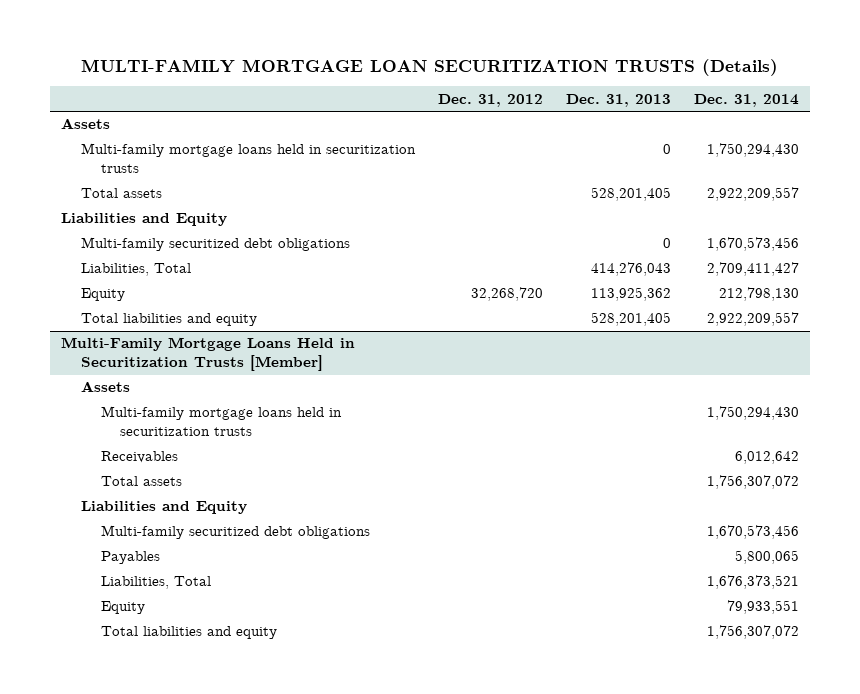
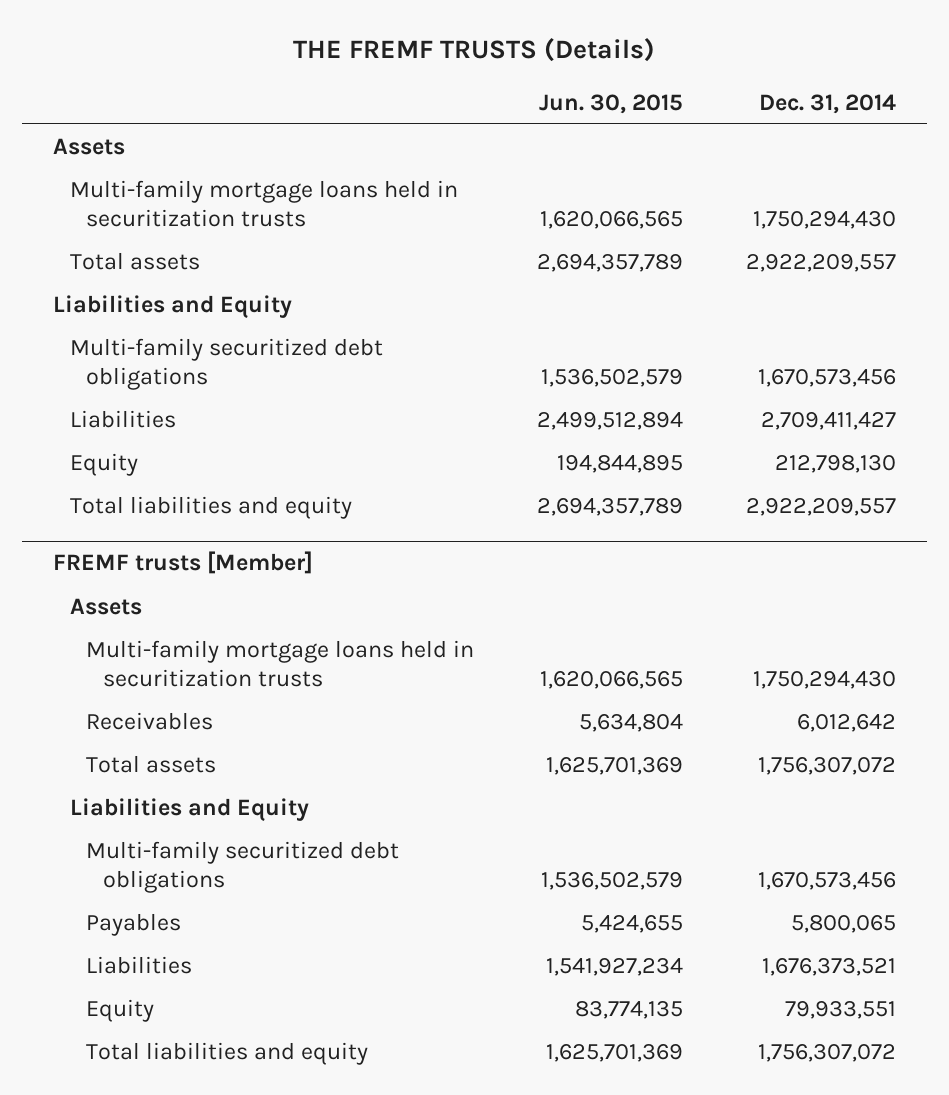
[81,59,779,77] MULTI-FAMILY MORTGAGE LOAN SECURITIZATION TRUSTS (Details) -> [293,37,656,62] THE FREMF TRUSTS (Details)
[437,93,543,107] Dec. 31, 2012 -> none
[565,93,671,107] Dec. 31, 2013 -> none
none -> [539,93,684,114] Jun. 30, 2015
[80,263,191,277] Liabilities, Total -> [69,409,176,428] Liabilities
[61,337,356,372] Multi-Family Mortgage Loans Held in Securitization Trusts [Member] -> none
none -> [52,551,313,575] FREMF trusts [Member]
[100,576,211,590] Liabilities, Total -> [86,955,193,974] Liabilities

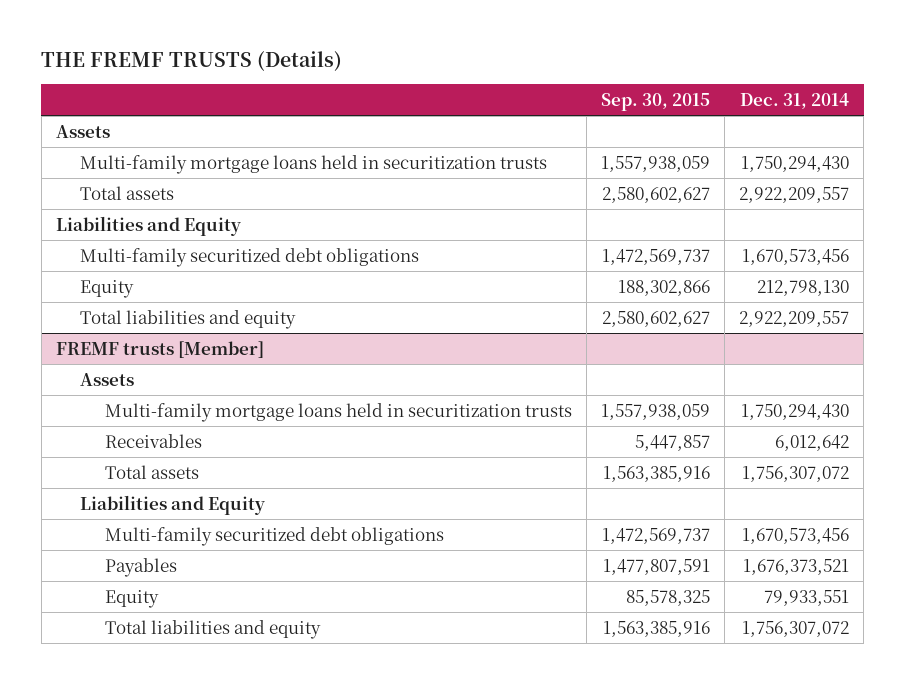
[539,93,684,114] Jun. 30, 2015 -> none
none -> [601,92,711,111] Sep. 30, 2015
[69,409,176,428] Liabilities -> none
[86,955,193,974] Liabilities -> none
[790,914,896,933] 5,800,065 -> [743,558,850,575] 1,676,373,521

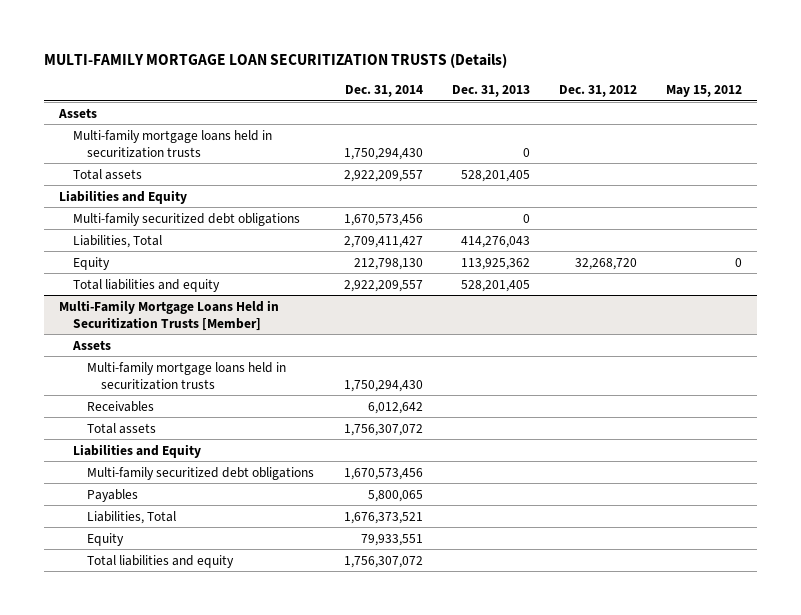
[41,51,343,72] THE FREMF TRUSTS (Details) -> [44,53,508,69] MULTI-FAMILY MORTGAGE LOAN SECURITIZATION TRUSTS (Details)
[601,92,711,111] Sep. 30, 2015 -> none
none -> [451,84,530,97] Dec. 31, 2013
none -> [559,84,638,97] Dec. 31, 2012
none -> [666,84,743,97] May 15, 2012
none -> [73,234,163,248] Liabilities, Total
[55,340,264,358] FREMF trusts [Member] -> none
none -> [59,299,280,331] Multi-Family Mortgage Loans Held in Securitization Trusts [Member]
[743,558,850,575] 1,676,373,521 -> [367,489,423,502] 5,800,065
none -> [87,510,177,524] Liabilities, Total

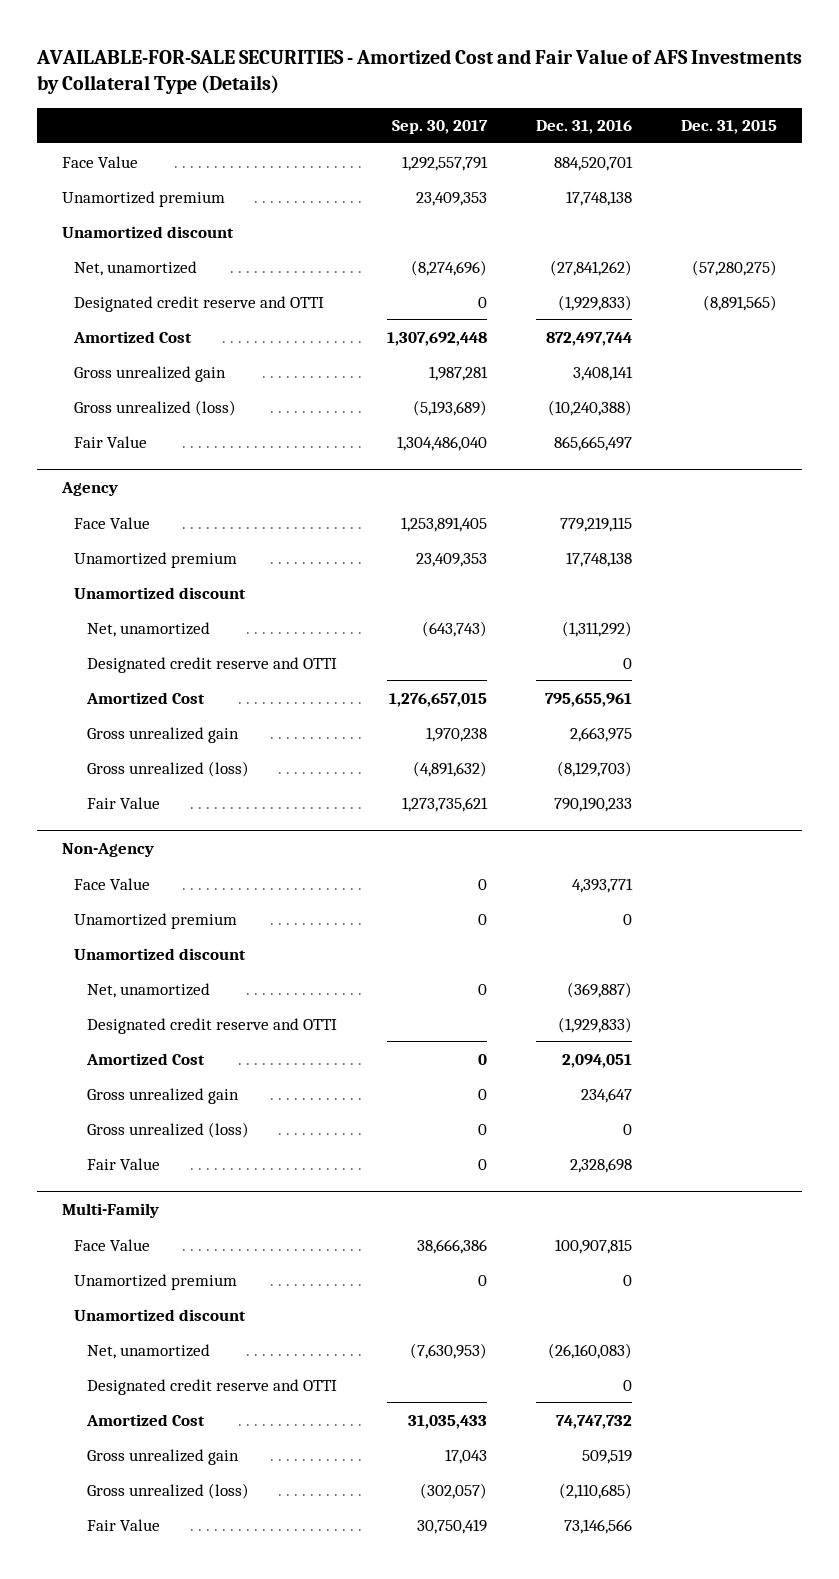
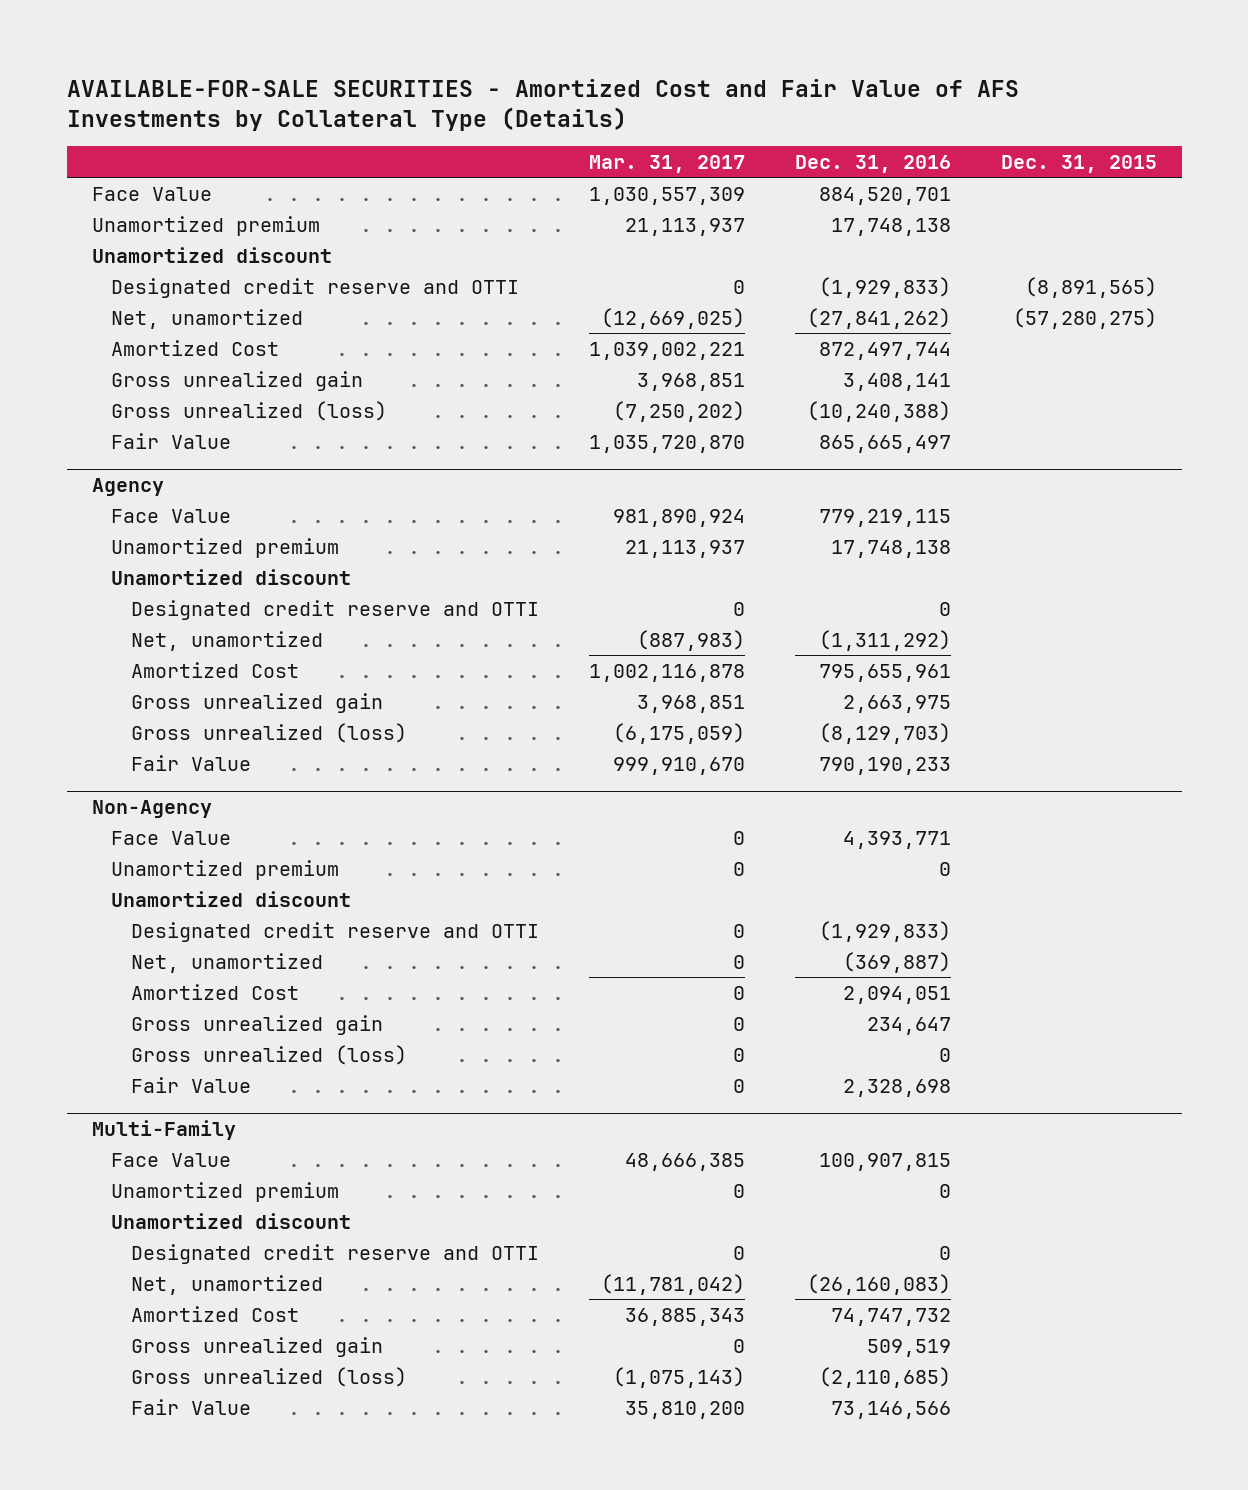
[391,120,488,135] Sep. 30, 2017 -> none
none -> [588,154,745,173] Mar. 31, 2017
[74,260,198,276] Net, unamortized -> [111,308,304,329] Net, unamortized
[87,621,211,637] Net, unamortized -> [131,630,324,651] Net, unamortized
[87,982,211,998] Net, unamortized -> [131,952,324,973] Net, unamortized
[87,1343,211,1359] Net, unamortized -> [131,1274,324,1295] Net, unamortized

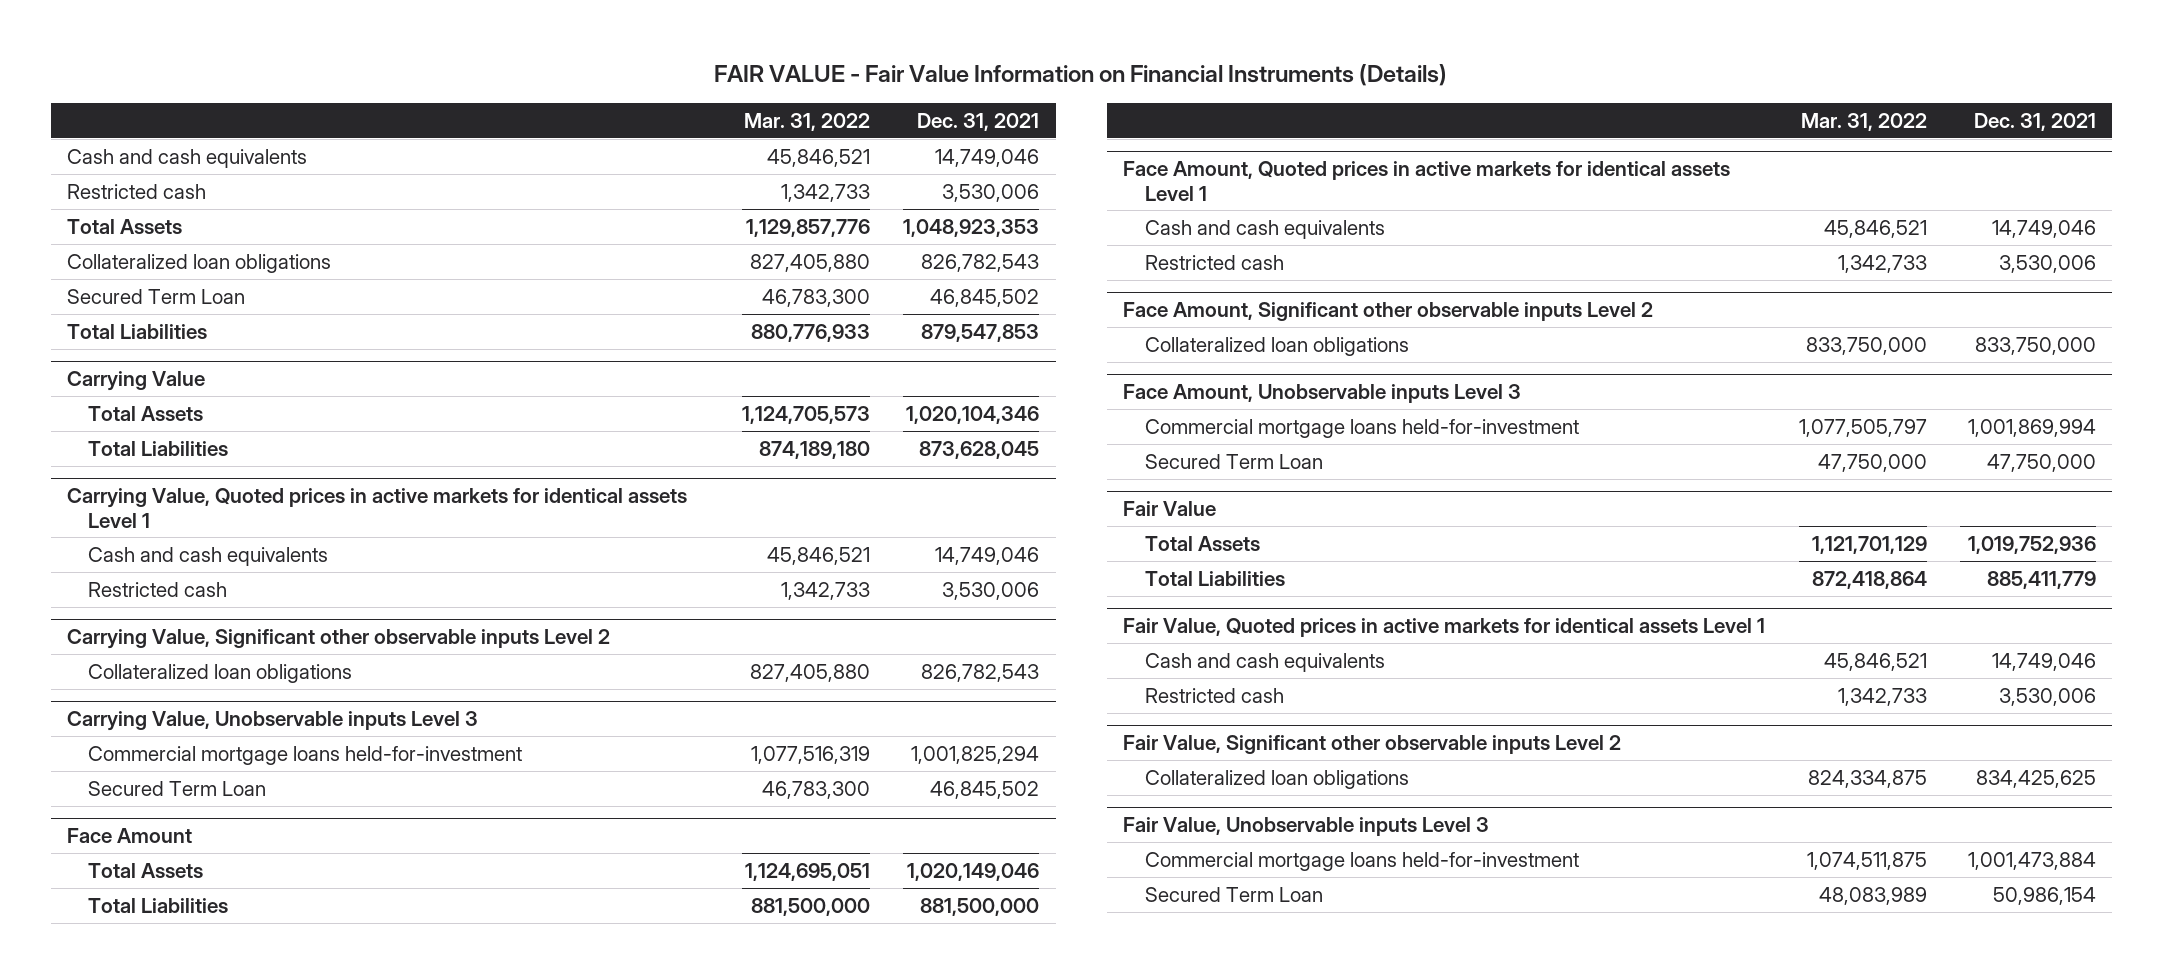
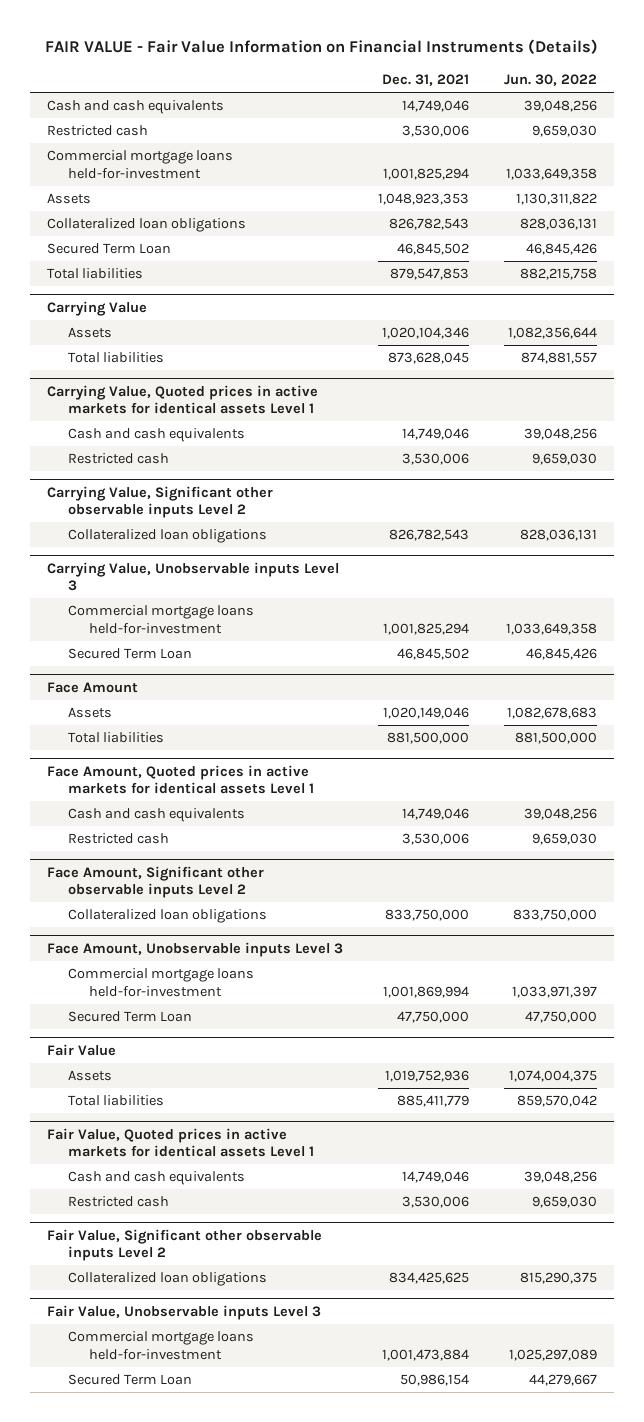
[744,112,871,131] Mar. 31, 2022 -> none
none -> [503,74,597,87] Jun. 30, 2022
none -> [47,150,234,179] Commercial mortgage loans held-for-investment
[67,218,183,234] Total Assets -> [47,193,92,205] Assets
[67,323,208,339] Total Liabilities -> [47,268,144,280] Total liabilities
[88,405,204,421] Total Assets -> [68,327,113,339] Assets
[88,440,229,456] Total Liabilities -> [68,352,165,364] Total liabilities
[88,862,204,878] Total Assets -> [68,707,113,719] Assets
[88,897,229,913] Total Liabilities -> [68,732,165,744] Total liabilities
[1144,535,1260,551] Total Assets -> [68,1070,113,1082] Assets
[1144,570,1285,586] Total Liabilities -> [68,1095,165,1107] Total liabilities

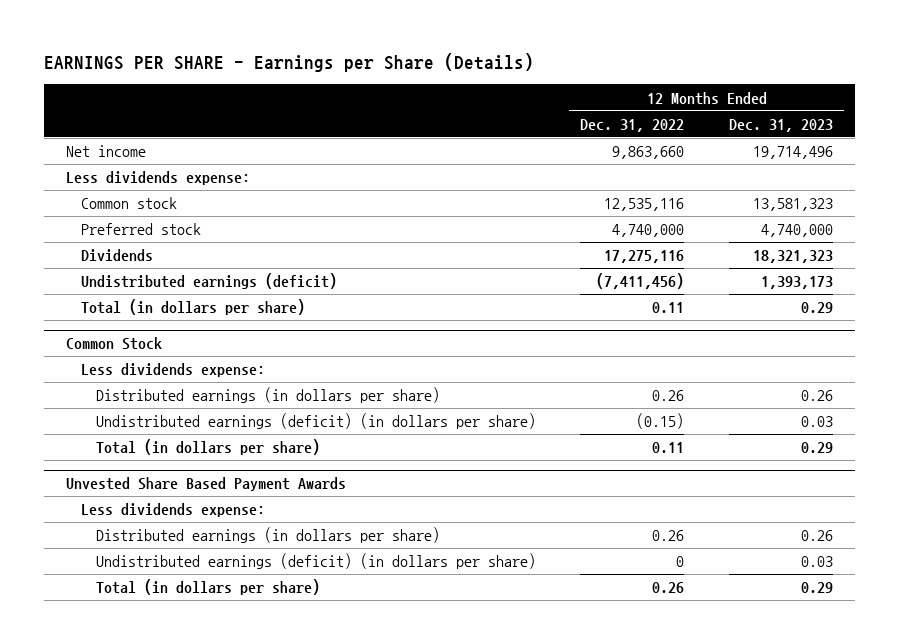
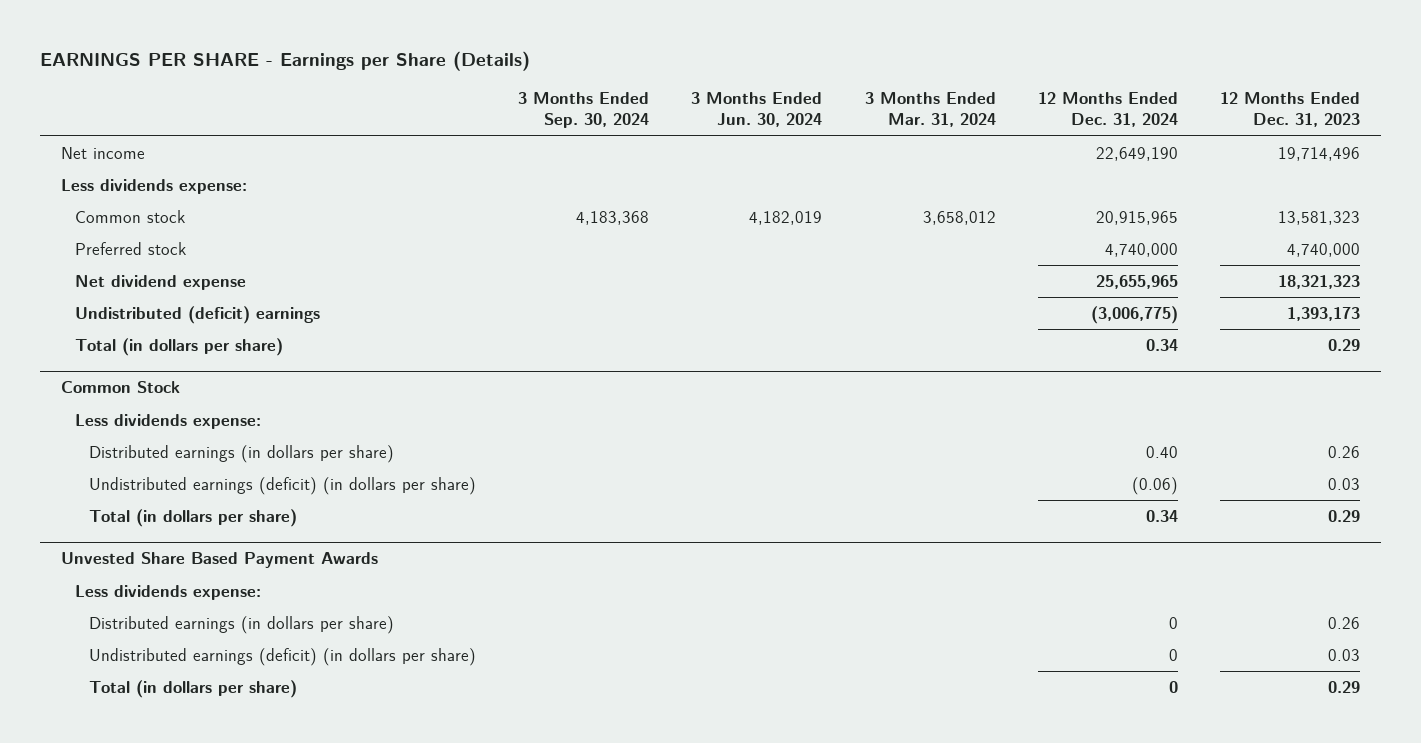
[580,118,685,132] Dec. 31, 2022 -> none
none -> [518,92,650,129] 3 Months Ended Sep. 30, 2024
none -> [691,92,823,128] 3 Months Ended Jun. 30, 2024
none -> [864,92,996,128] 3 Months Ended Mar. 31, 2024
none -> [1037,92,1178,128] 12 Months Ended Dec. 31, 2024
[80,249,153,262] Dividends -> [75,274,247,290] Net dividend expense
[80,273,337,290] Undistributed earnings (deficit) -> [75,305,321,324] Undistributed (deficit) earnings

